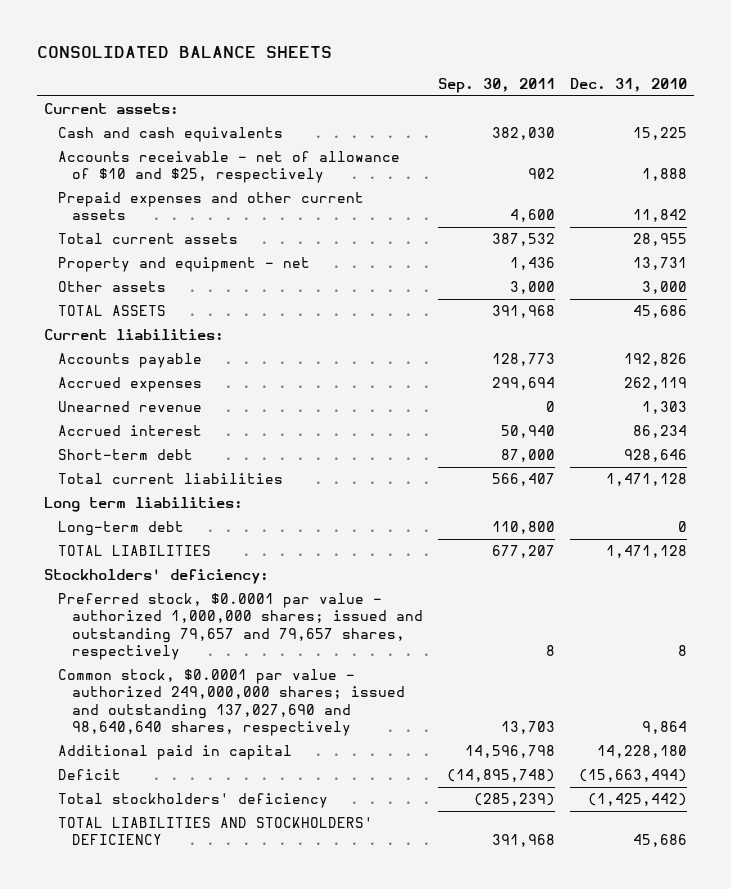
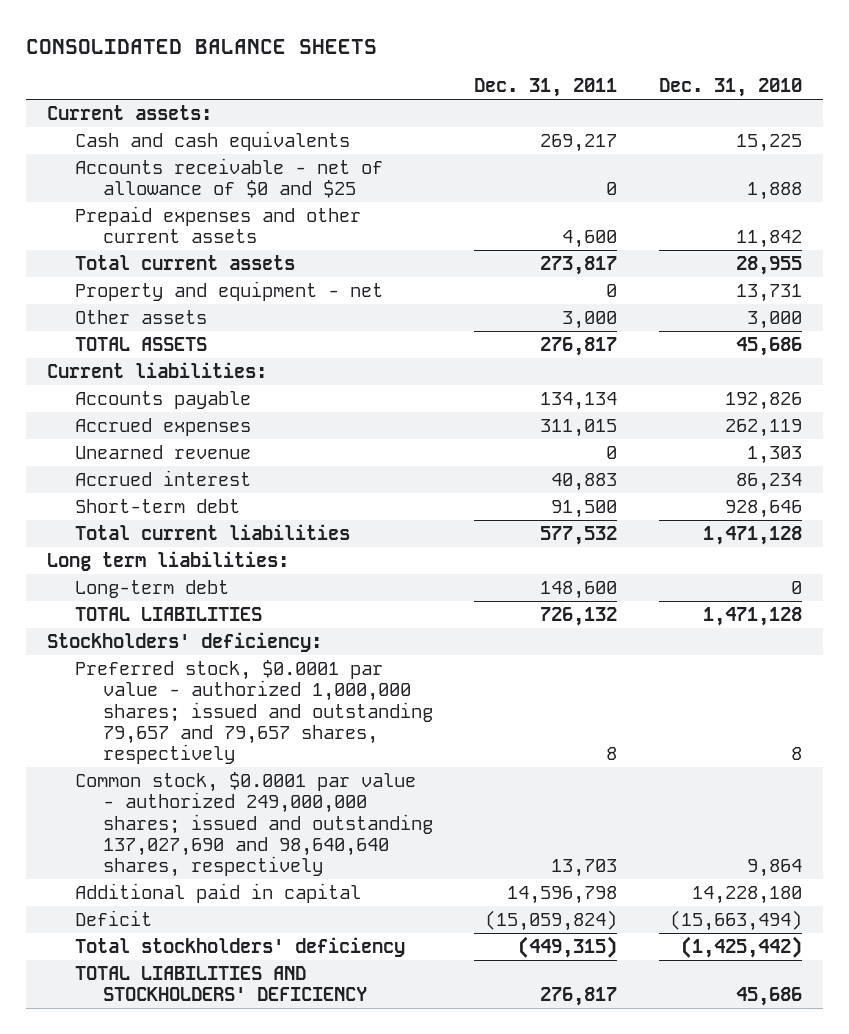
[438,77,556,93] Sep. 30, 2011 -> none
none -> [474,78,618,98] Dec. 31, 2011
[58,151,401,184] Accounts receivable - net of allowance of $10 and $25, respectively -> [74,157,383,199] Accounts receivable - net of allowance of $0 and $25

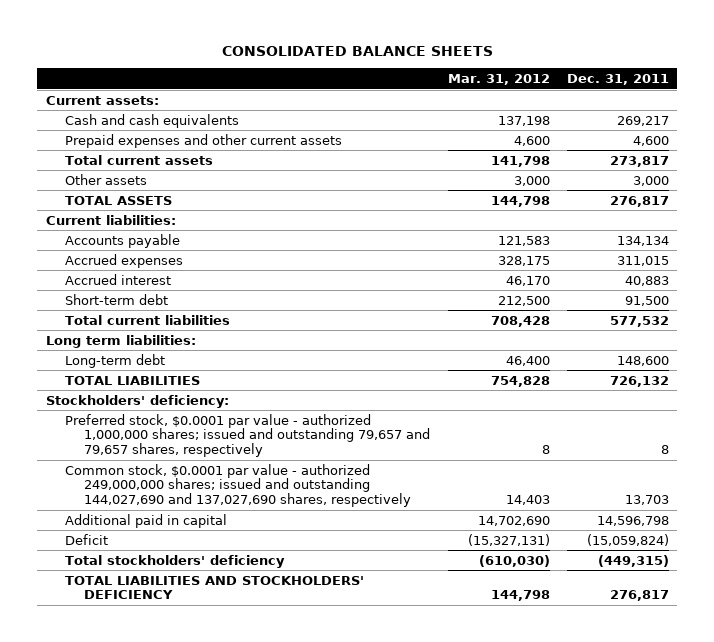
[659,78,803,98] Dec. 31, 2010 -> none
none -> [447,74,550,86] Mar. 31, 2012
[74,157,383,199] Accounts receivable - net of allowance of $0 and $25 -> none
[74,280,383,301] Property and equipment - net -> none
[74,444,251,459] Unearned revenue -> none
[74,771,433,878] Common stock, $0.0001 par value - authorized 249,000,000 shares; issued and outstanding 137,027,690 and 98,640,640 shares, respectively -> [65,463,412,508] Common stock, $0.0001 par value - authorized 249,000,000 shares; issued and outstanding 144,027,690 and 137,027,690 shares, respectively

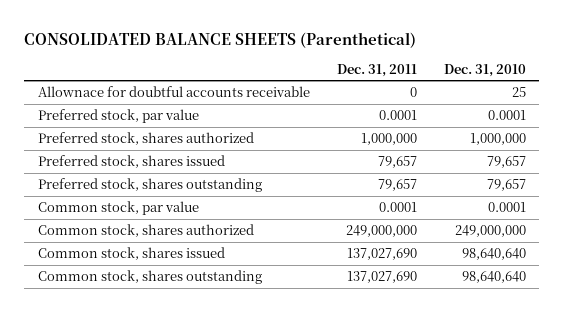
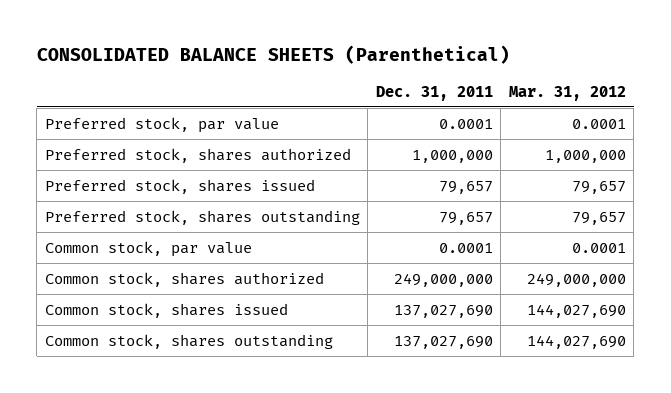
[443,63,526,77] Dec. 31, 2010 -> none
none -> [508,85,626,101] Mar. 31, 2012
[37,86,310,98] Allownace for doubtful accounts receivable -> none

